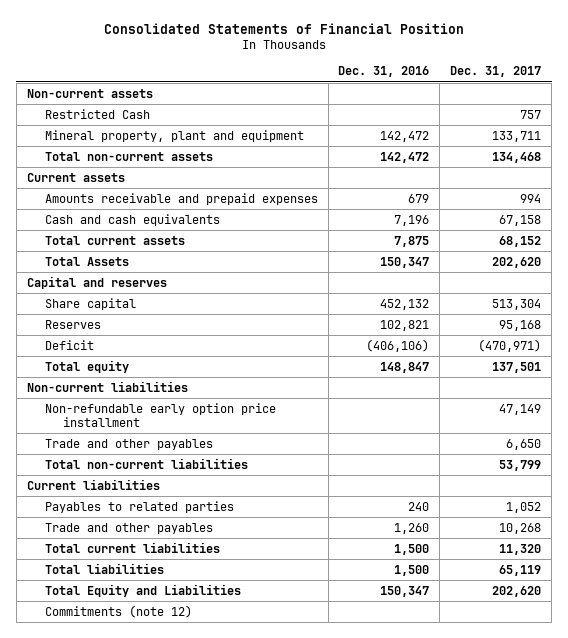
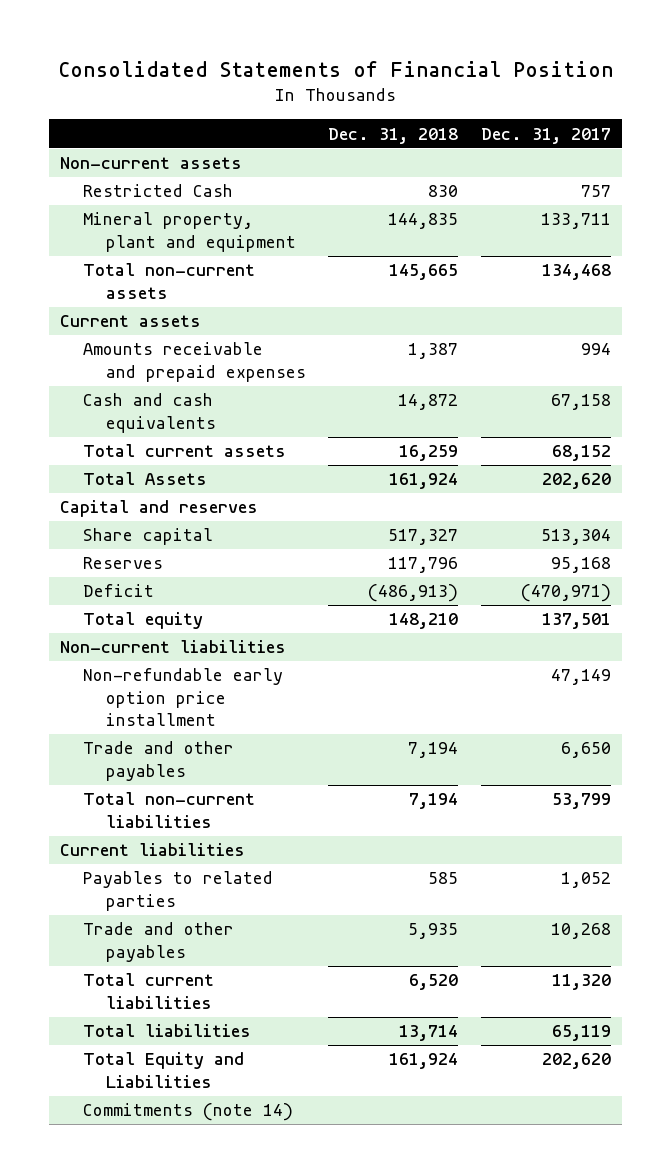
[338,66,430,78] Dec. 31, 2016 -> none
none -> [328,127,459,144] Dec. 31, 2018
[44,604,192,618] Commitments (note 12) -> [82,1103,293,1122] Commitments (note 14)

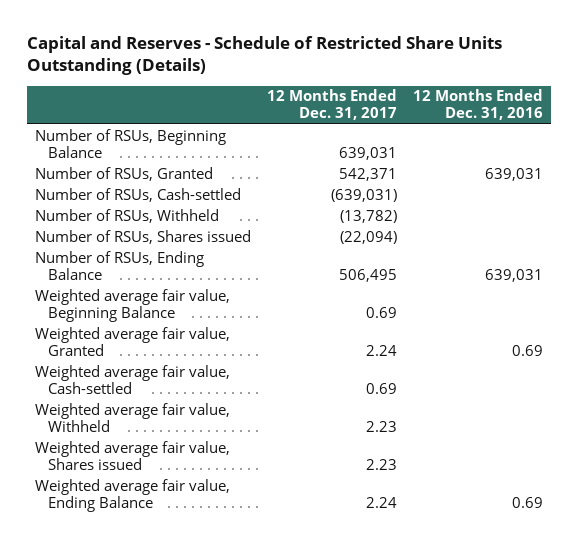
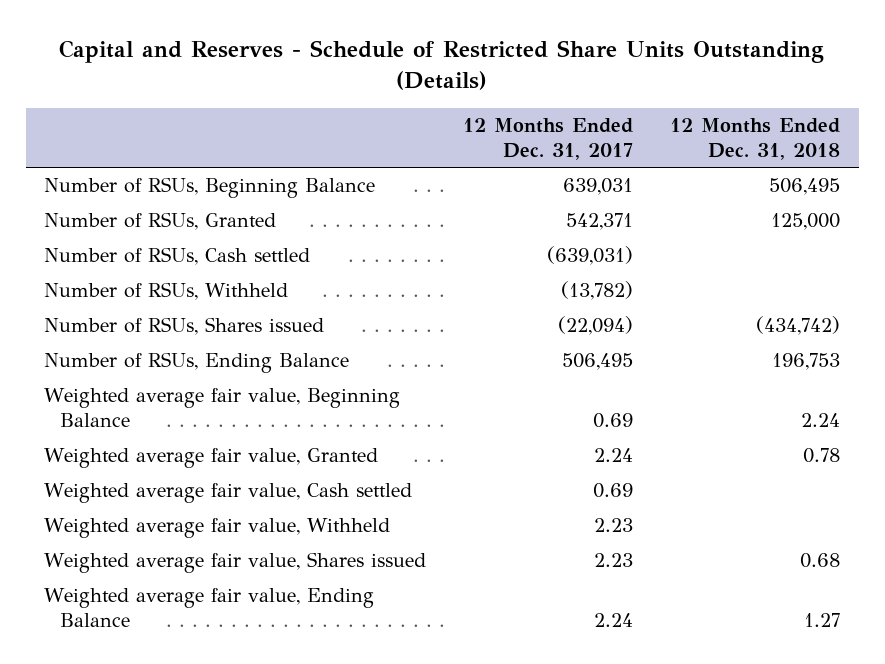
[413,89,544,121] 12 Months Ended Dec. 31, 2016 -> none
none -> [670,117,841,160] 12 Months Ended Dec. 31, 2018
[34,187,241,202] Number of RSUs, Cash-settled -> [44,247,311,266] Number of RSUs, Cash settled
[34,364,230,394] Weighted average fair value, Cash-settled -> [44,483,413,504] Weighted average fair value, Cash settled

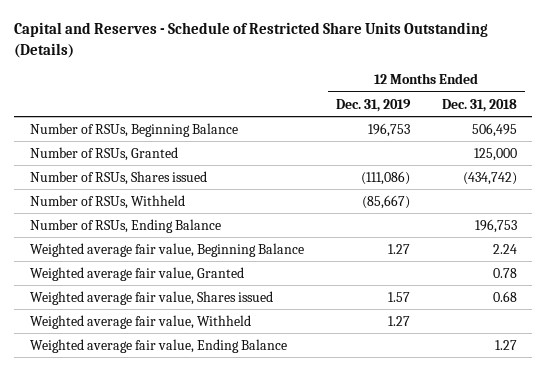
[463,117,634,160] 12 Months Ended Dec. 31, 2017 -> none
none -> [335,98,411,112] Dec. 31, 2019
[44,247,311,266] Number of RSUs, Cash settled -> none
[44,282,289,301] Number of RSUs, Withheld -> [29,194,185,209] Number of RSUs, Withheld
[44,483,413,504] Weighted average fair value, Cash settled -> none
[44,518,391,539] Weighted average fair value, Withheld -> [29,314,251,329] Weighted average fair value, Withheld

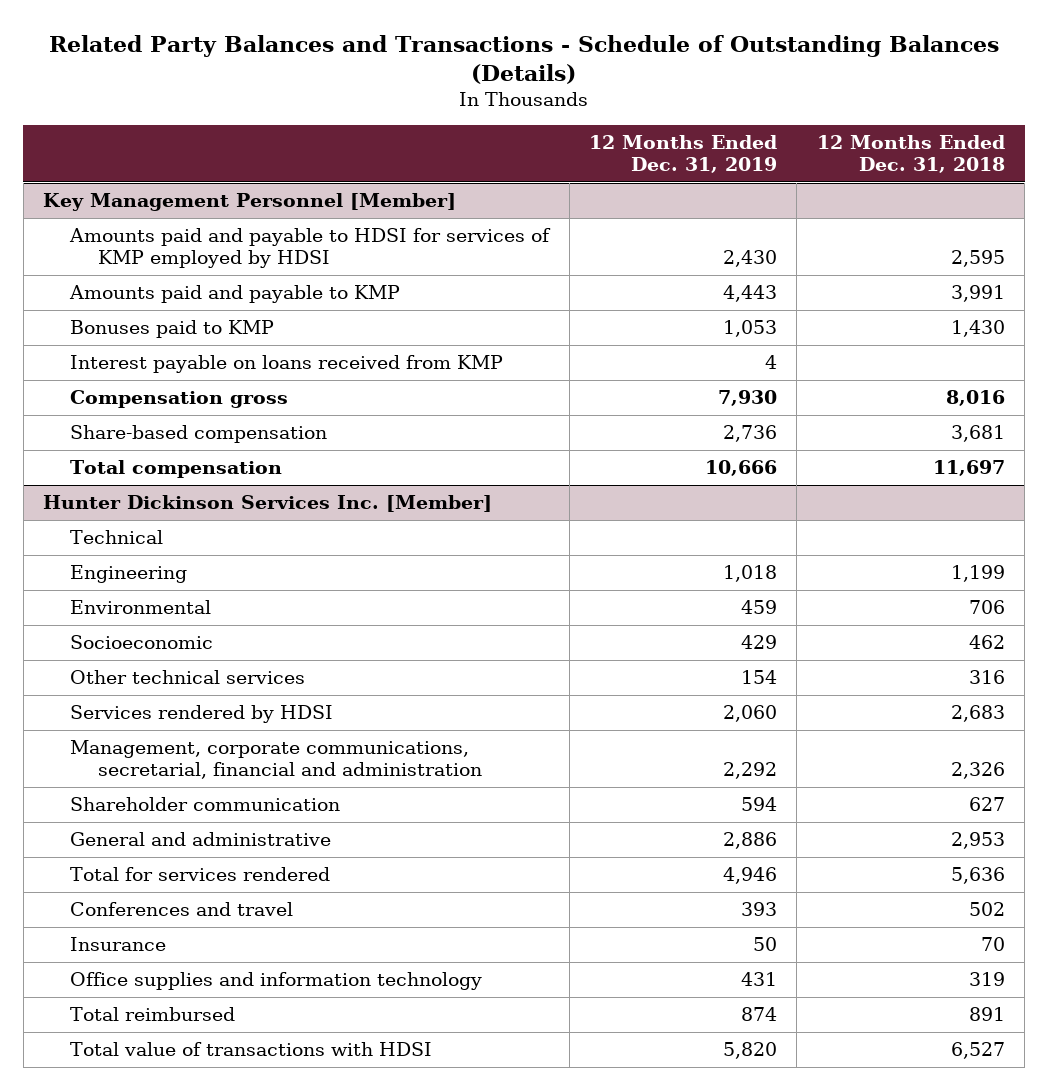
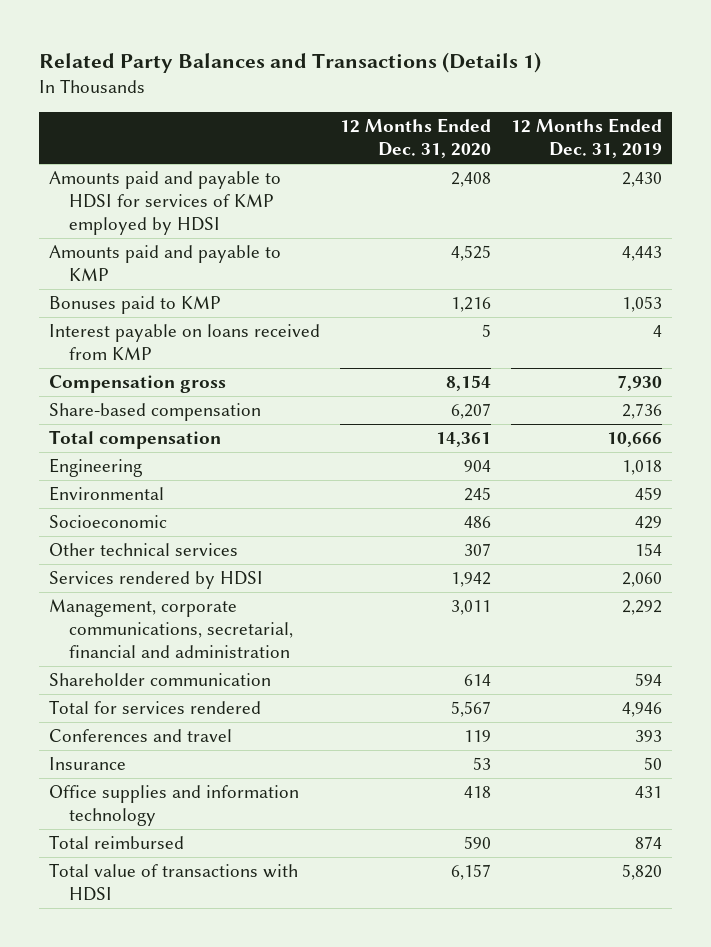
[49,35,1000,85] Related Party Balances and Transactions - Schedule of Outstanding Balances (Details) -> [38,51,541,73] Related Party Balances and Transactions (Details 1)
[816,135,1005,174] 12 Months Ended Dec. 31, 2018 -> none
none -> [339,118,491,159] 12 Months Ended Dec. 31, 2020
[43,193,457,212] Key Management Personnel [Member] -> none
[43,495,493,513] Hunter Dickinson Services Inc. [Member] -> none
[70,530,164,545] Technical -> none
[70,832,332,847] General and administrative -> none

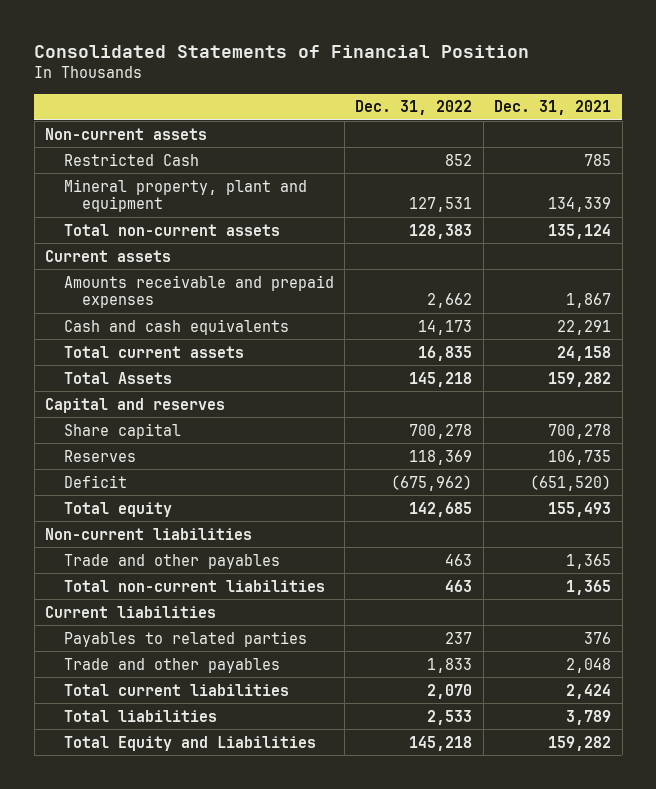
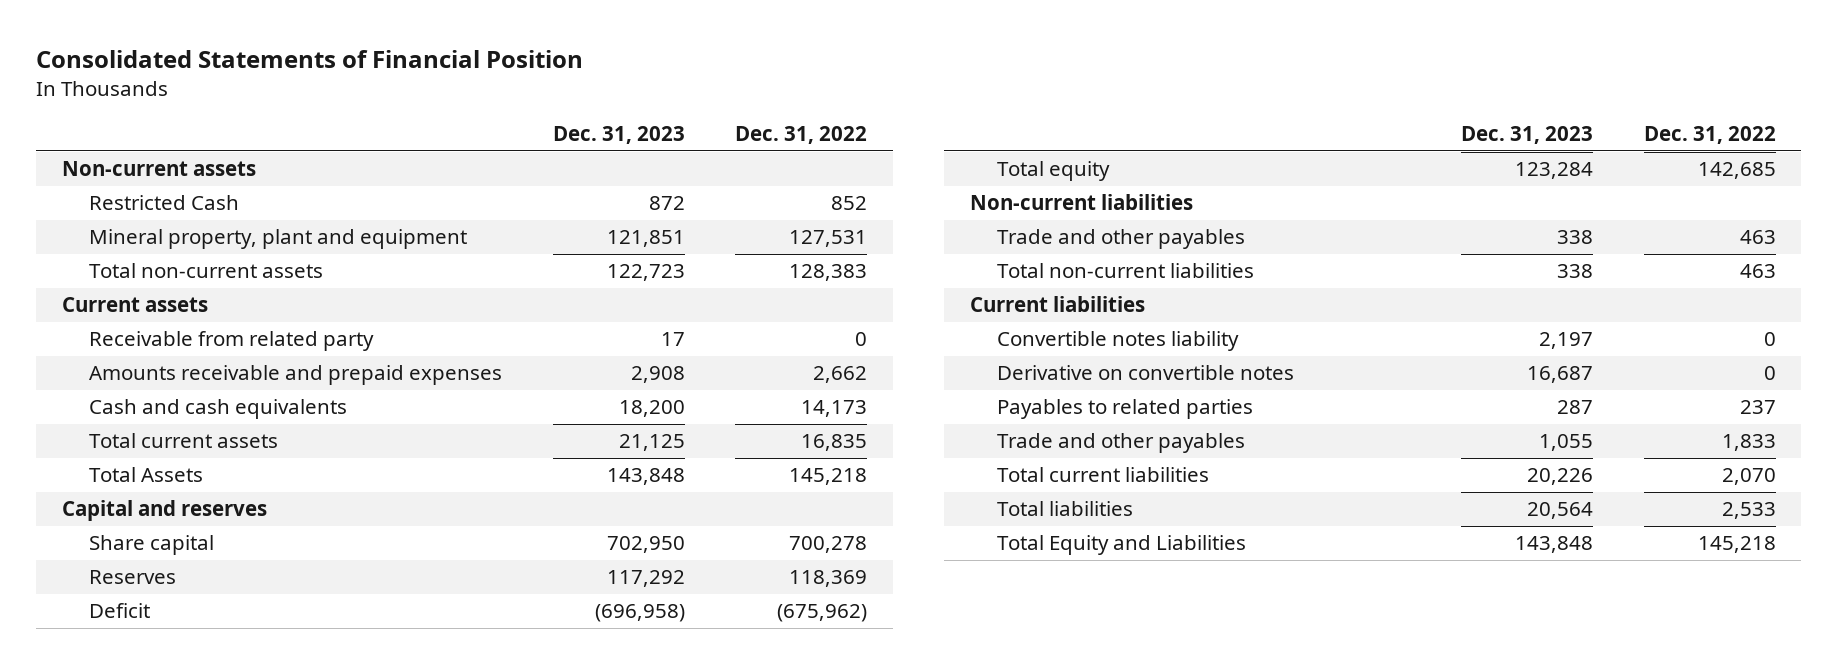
[494,100,612,116] Dec. 31, 2021 -> none
none -> [552,126,685,145] Dec. 31, 2023
none -> [89,331,375,352] Receivable from related party
none -> [997,331,1240,352] Convertible notes liability
none -> [997,365,1295,381] Derivative on convertible notes

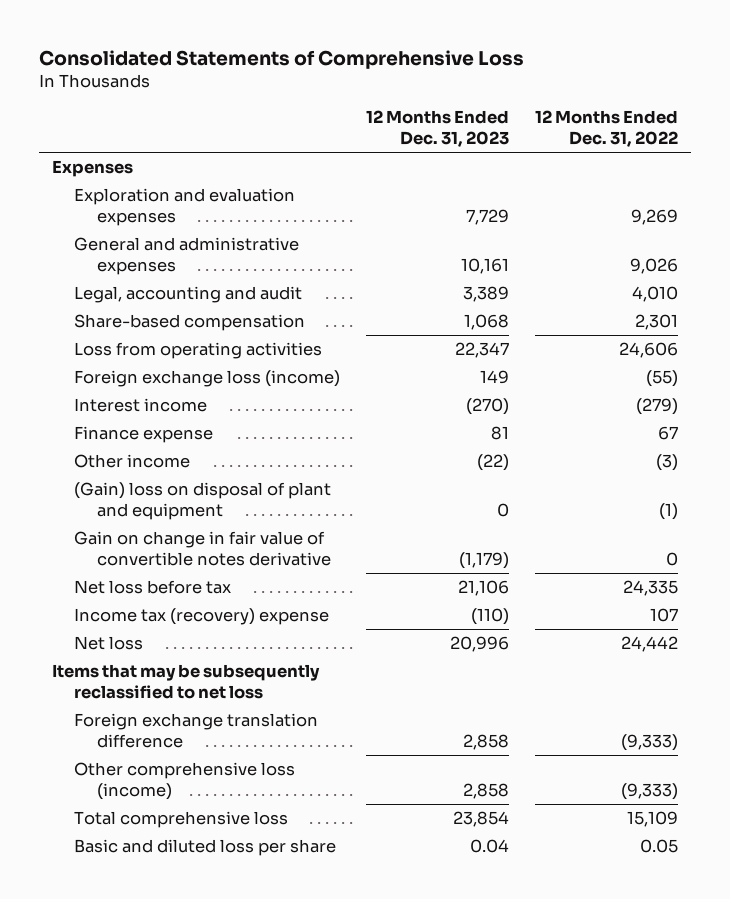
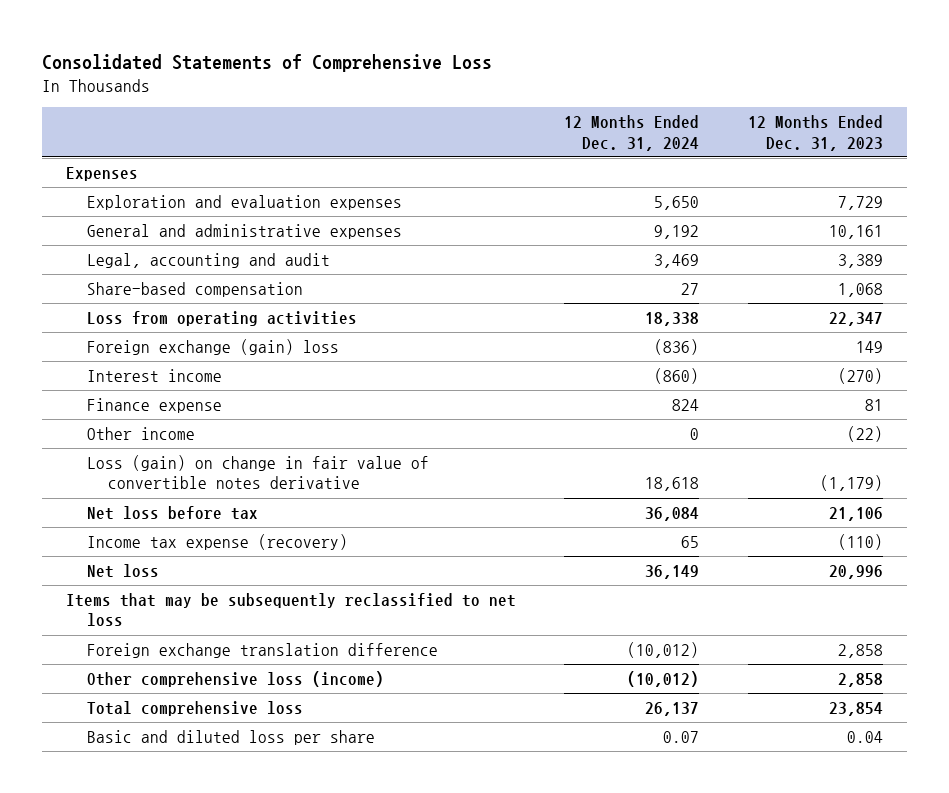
[534,110,678,148] 12 Months Ended Dec. 31, 2022 -> none
none -> [564,115,700,151] 12 Months Ended Dec. 31, 2024
[74,370,341,388] Foreign exchange loss (income) -> [86,339,339,356] Foreign exchange (gain) loss
[74,482,332,521] (Gain) loss on disposal of plant and equipment -> none
[74,531,331,567] Gain on change in fair value of convertible notes derivative -> [86,455,429,490] Loss (gain) on change in fair value of convertible notes derivative
[74,608,330,626] Income tax (recovery) expense -> [86,534,348,551] Income tax expense (recovery)

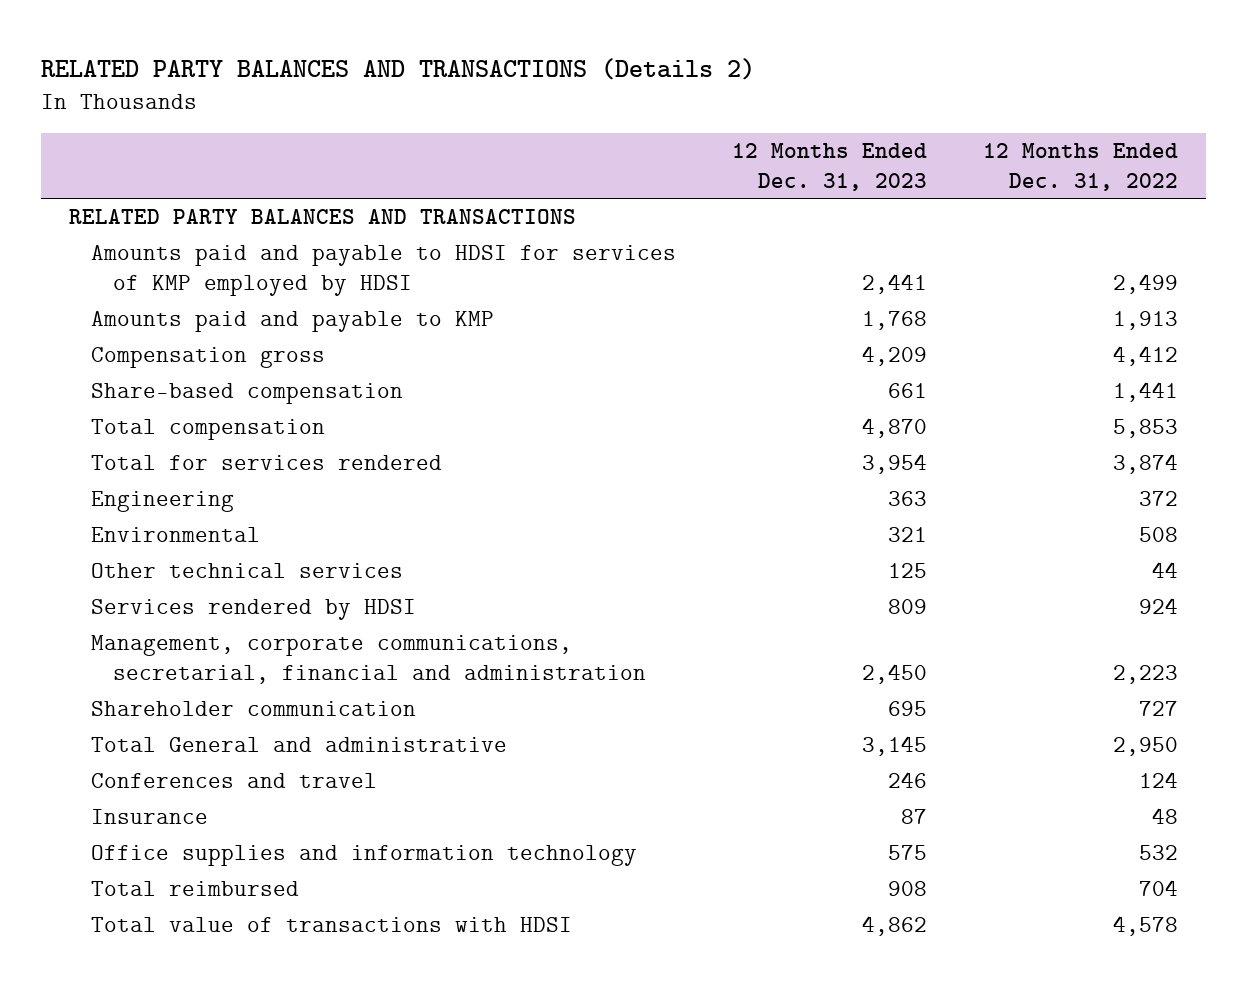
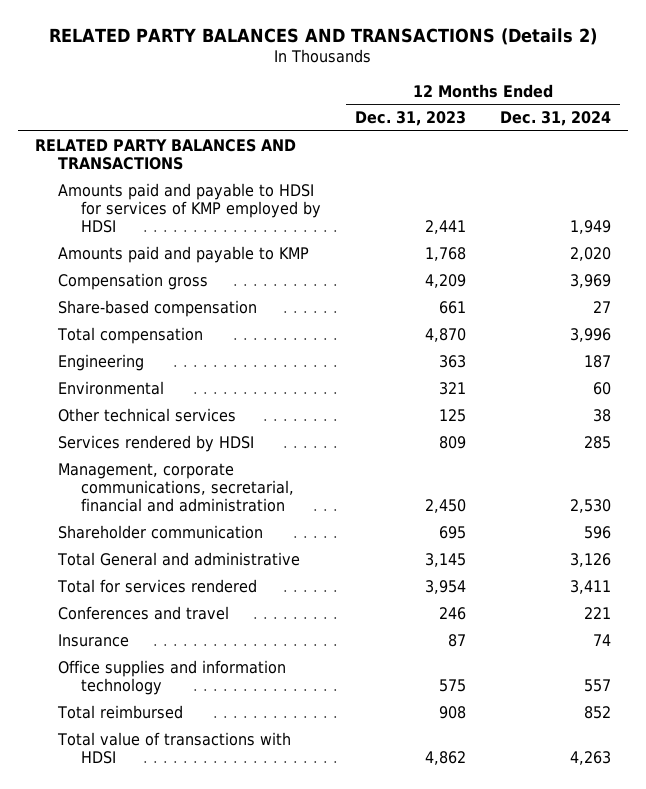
[982,142,1178,191] 12 Months Ended Dec. 31, 2022 -> none
none -> [500,111,612,127] Dec. 31, 2024
[90,455,442,471] Total for services rendered -> [56,578,257,593] Total for services rendered

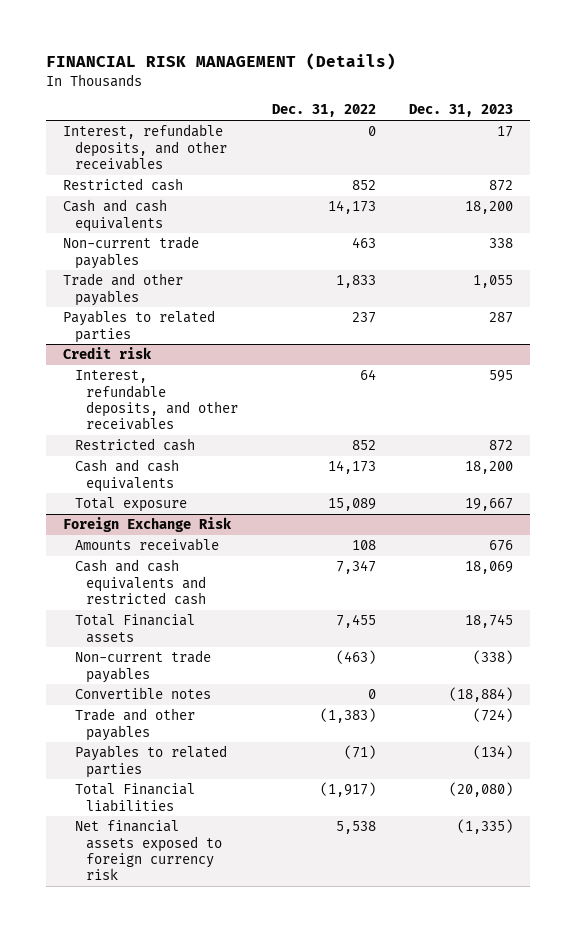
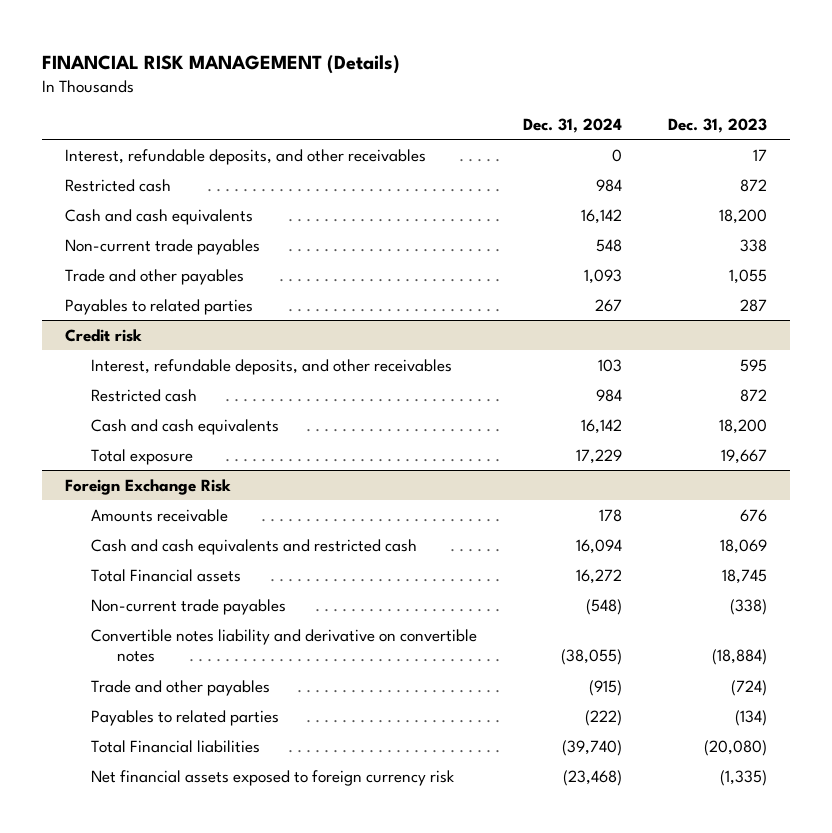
[271,104,376,118] Dec. 31, 2022 -> none
none -> [523,117,623,133] Dec. 31, 2024
[74,687,211,700] Convertible notes -> [91,628,478,663] Convertible notes liability and derivative on convertible notes

